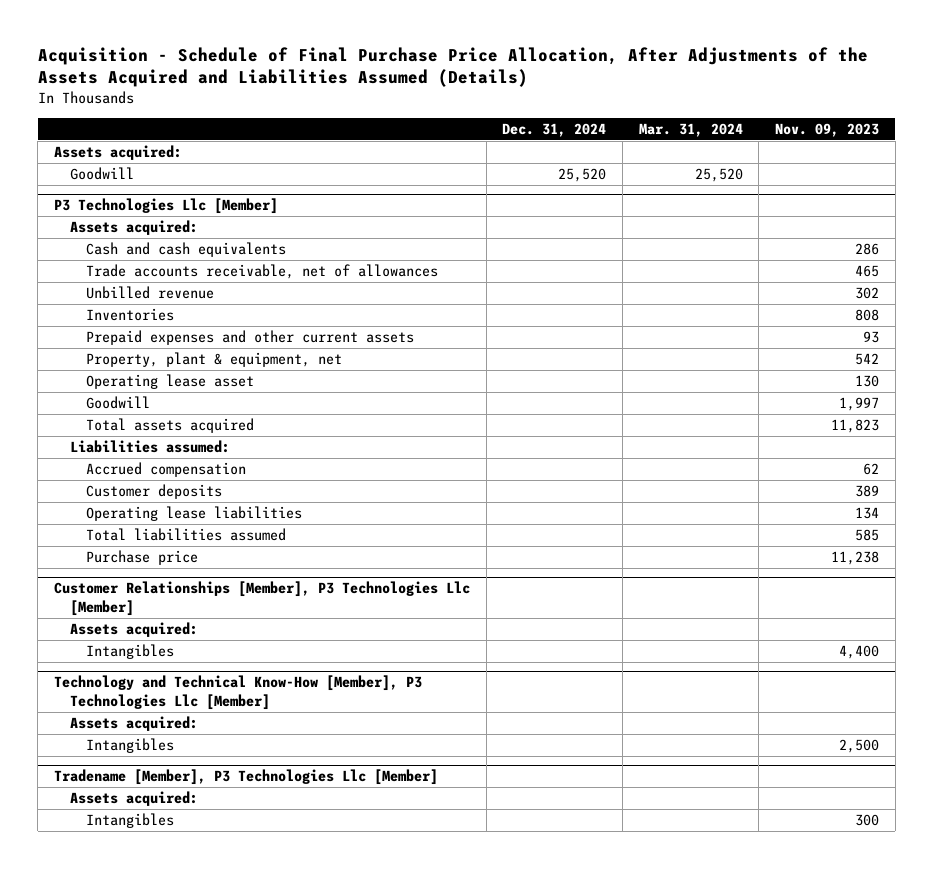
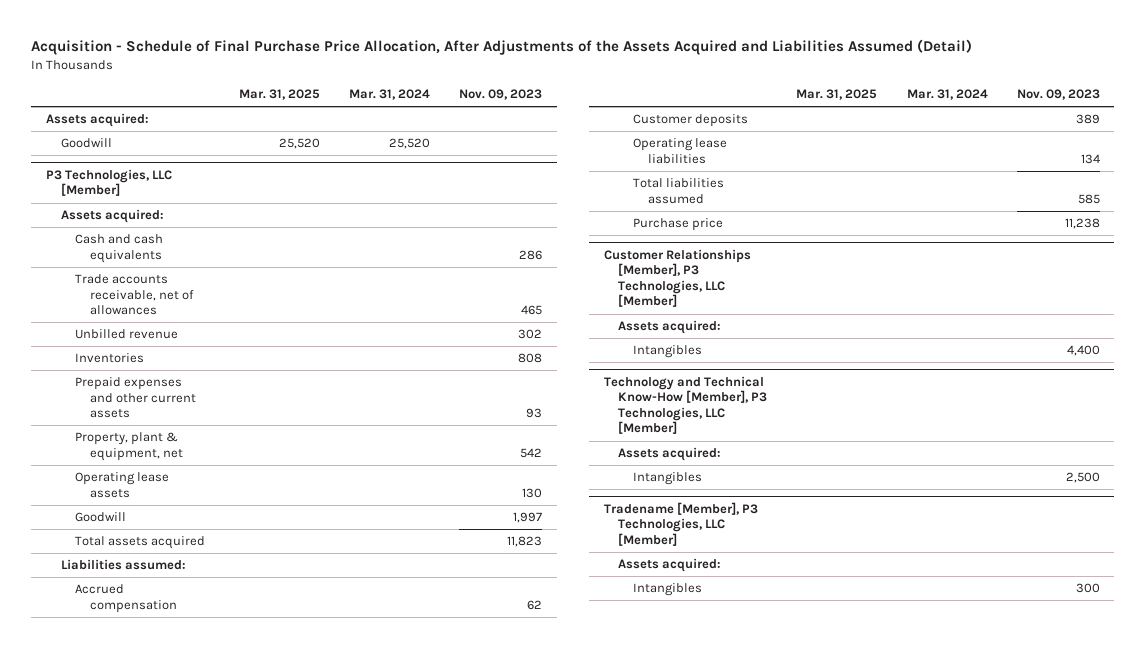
[37,46,868,88] Acquisition - Schedule of Final Purchase Price Allocation, After Adjustments of the Assets Acquired and Liabilities Assumed (Details) -> [31,39,973,56] Acquisition - Schedule of Final Purchase Price Allocation, After Adjustments of the Assets Acquired and Liabilities Assumed (Detail)
[502,122,607,137] Dec. 31, 2024 -> none
none -> [238,88,320,100] Mar. 31, 2025
[54,198,279,215] P3 Technologies Llc [Member] -> [46,169,173,197] P3 Technologies, LLC [Member]
[86,374,255,390] Operating lease asset -> [75,472,170,498] Operating lease assets
[54,581,471,616] Customer Relationships [Member], P3 Technologies Llc [Member] -> [603,249,751,308] Customer Relationships [Member], P3 Technologies, LLC [Member]
[54,675,423,710] Technology and Technical Know-How [Member], P3 Technologies Llc [Member] -> [603,376,768,435] Technology and Technical Know-How [Member], P3 Technologies, LLC [Member]
[54,769,439,786] Tradename [Member], P3 Technologies Llc [Member] -> [603,502,758,546] Tradename [Member], P3 Technologies, LLC [Member]

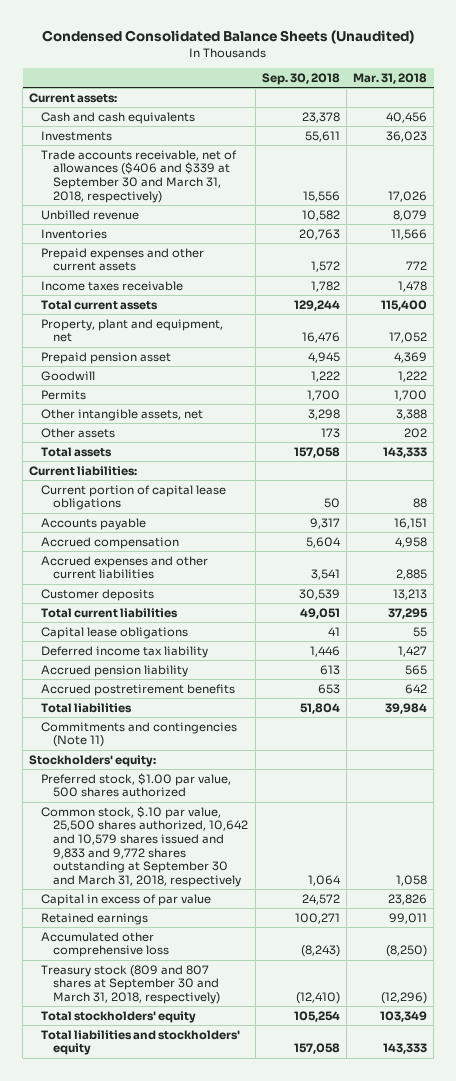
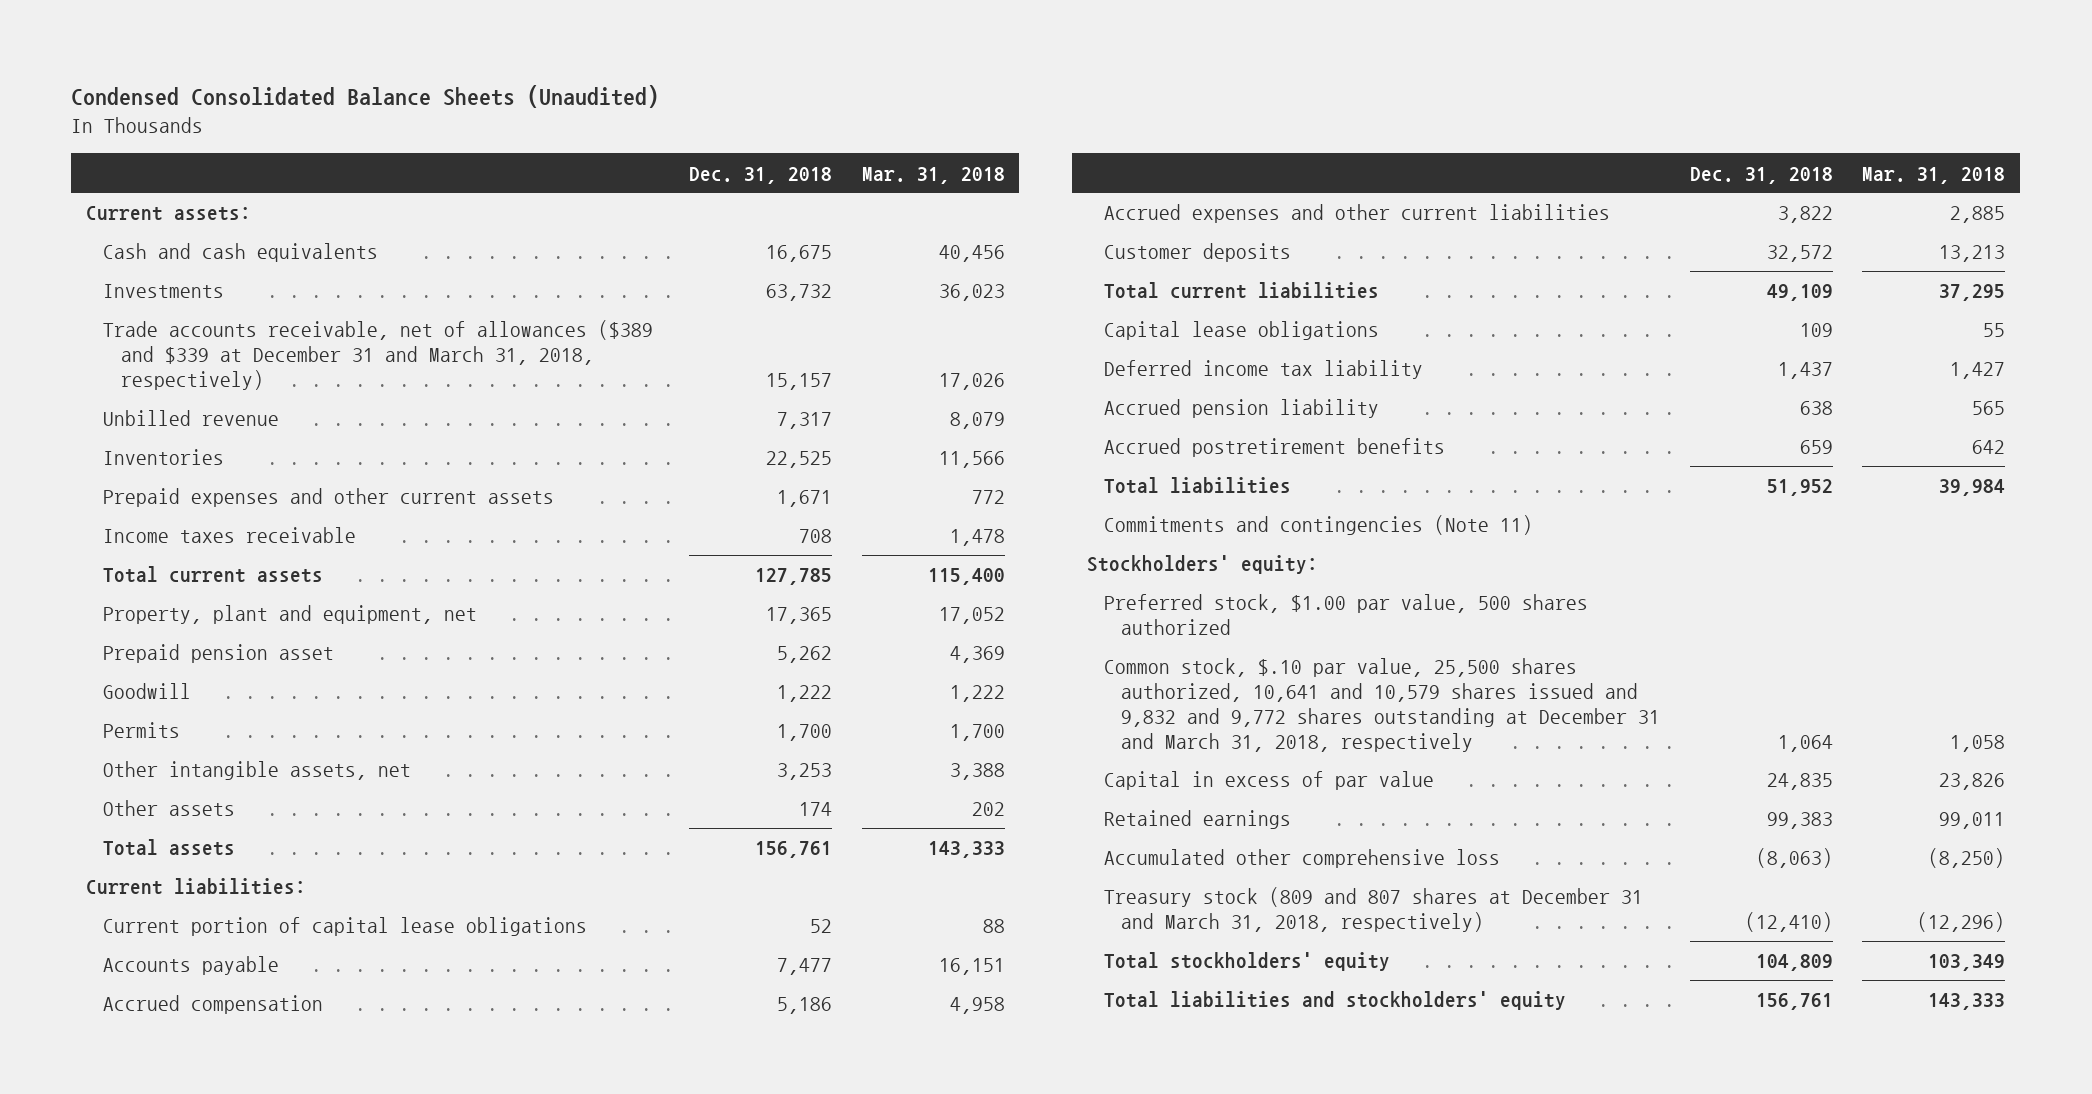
[261,73,340,86] Sep. 30, 2018 -> none
none -> [689,166,833,184] Dec. 31, 2018
[41,149,238,203] Trade accounts receivable, net of allowances ($406 and $339 at September 30 and March 31, 2018, respectively) -> [103,320,654,390] Trade accounts receivable, net of allowances ($389 and $339 at December 31 and March 31, 2018, respectively)
[41,805,249,887] Common stock, $.10 par value, 25,500 shares authorized, 10,642 and 10,579 shares issued and 9,833 and 9,772 shares outstanding at September 30 and March 31, 2018, respectively -> [1104,658,1661,752] Common stock, $.10 par value, 25,500 shares authorized, 10,641 and 10,579 shares issued and 9,832 and 9,772 shares outstanding at December 31 and March 31, 2018, respectively
[41,964,221,1004] Treasury stock (809 and 807 shares at September 30 and March 31, 2018, respectively) -> [1104,887,1644,932] Treasury stock (809 and 807 shares at December 31 and March 31, 2018, respectively)

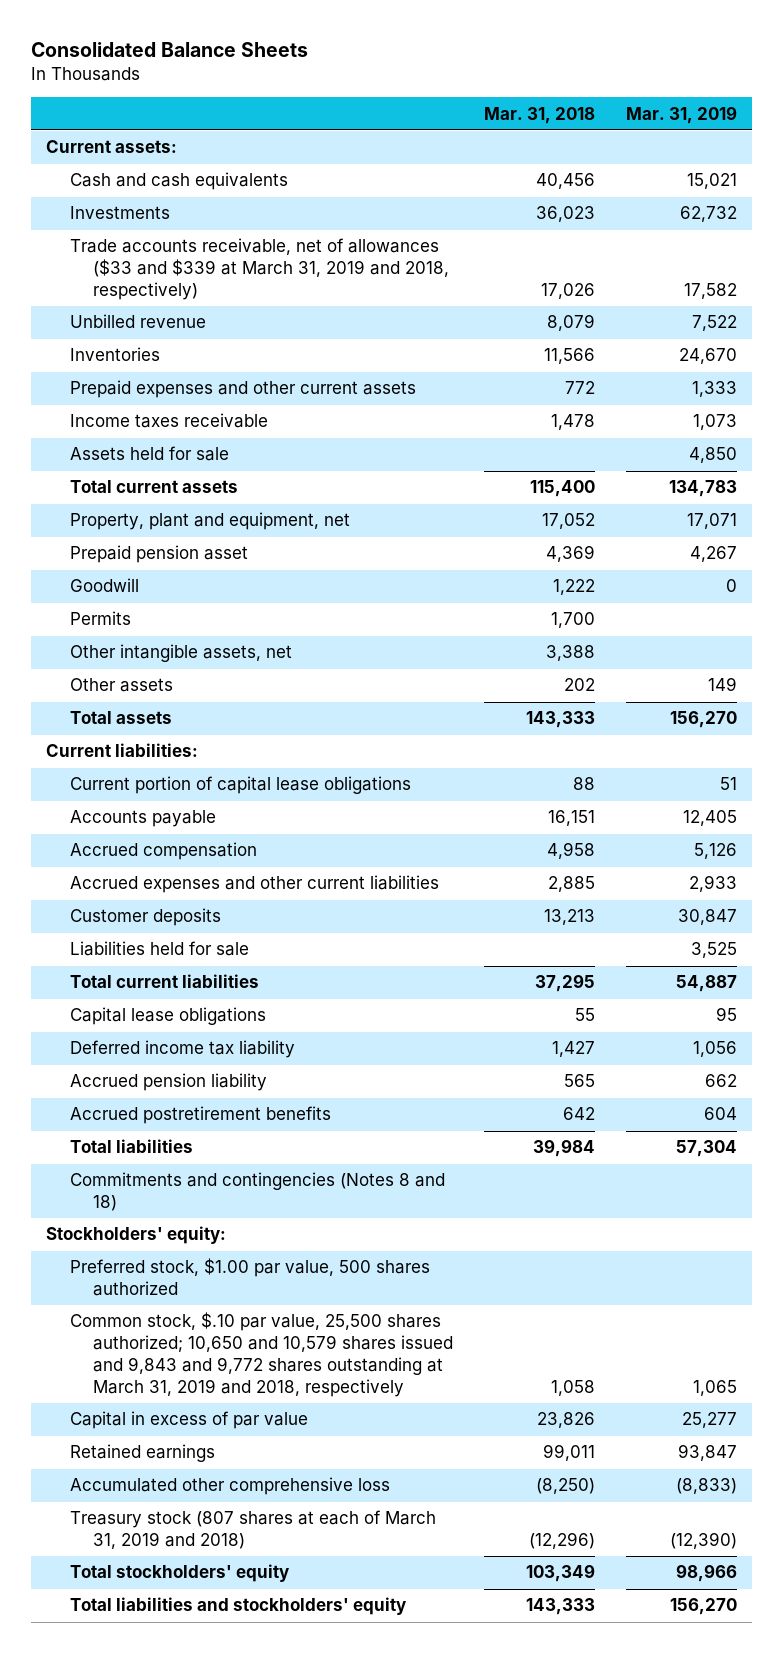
[71,84,660,108] Condensed Consolidated Balance Sheets (Unaudited) -> [31,42,309,58] Consolidated Balance Sheets
[689,166,833,184] Dec. 31, 2018 -> none
none -> [626,105,738,124] Mar. 31, 2019
[103,320,654,390] Trade accounts receivable, net of allowances ($389 and $339 at December 31 and March 31, 2018, respectively) -> [69,238,450,301] Trade accounts receivable, net of allowances ($33 and $339 at March 31, 2019 and 2018, respectively)
none -> [69,446,229,462] Assets held for sale
none -> [69,941,249,957] Liabilities held for sale
[1104,515,1534,536] Commitments and contingencies (Note 11) -> [69,1172,445,1212] Commitments and contingencies (Notes 8 and 18)
[1104,658,1661,752] Common stock, $.10 par value, 25,500 shares authorized, 10,641 and 10,579 shares issued and 9,832 and 9,772 shares outstanding at December 31 and March 31, 2018, respectively -> [69,1312,454,1397] Common stock, $.10 par value, 25,500 shares authorized; 10,650 and 10,579 shares issued and 9,843 and 9,772 shares outstanding at March 31, 2019 and 2018, respectively
[1104,887,1644,932] Treasury stock (809 and 807 shares at December 31 and March 31, 2018, respectively) -> [69,1510,436,1550] Treasury stock (807 shares at each of March 31, 2019 and 2018)

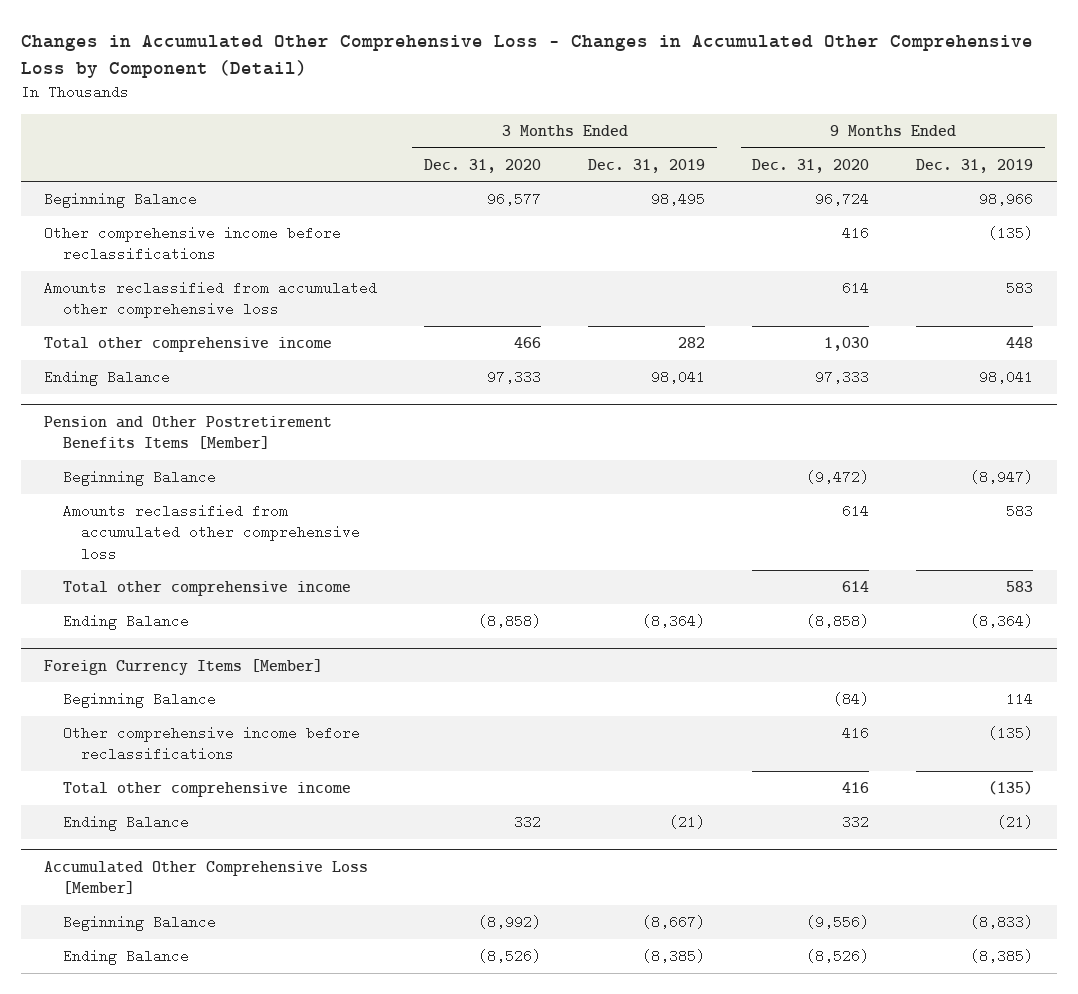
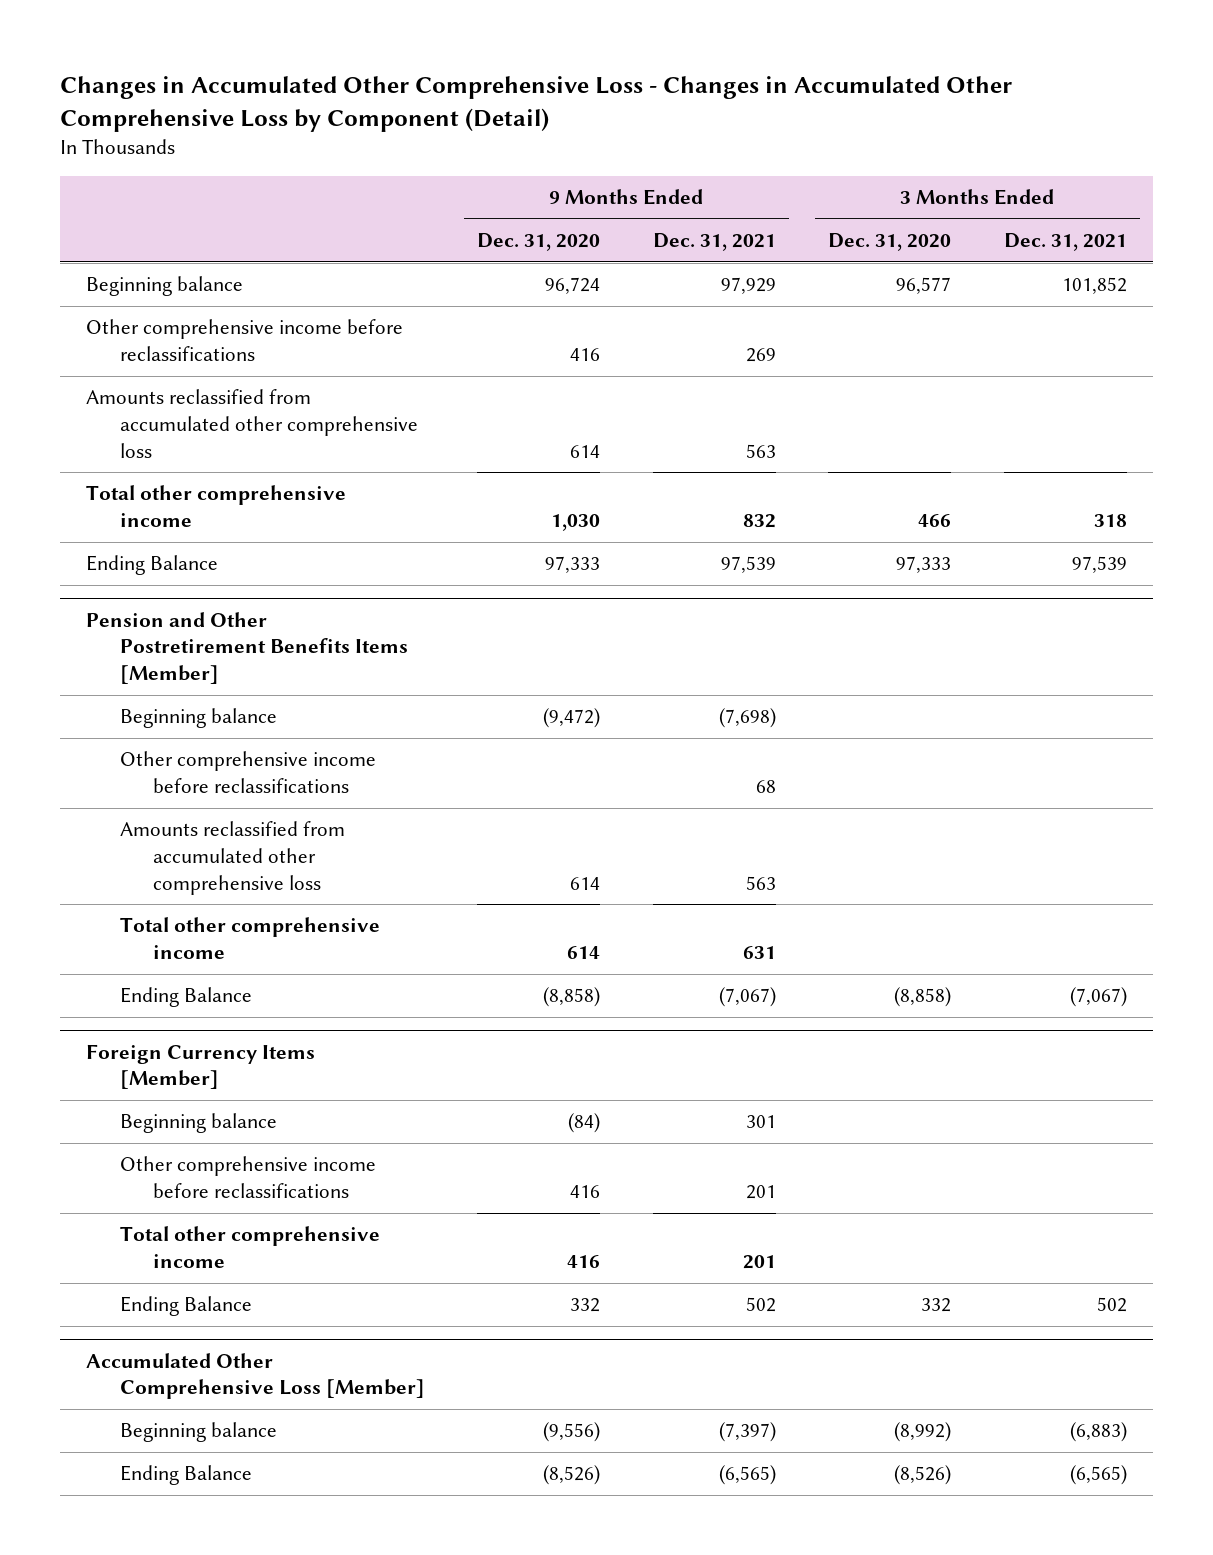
[588,158,706,173] Dec. 31, 2019 -> none
[916,158,1034,173] Dec. 31, 2019 -> none
none -> [652,233,776,252] Dec. 31, 2021
none -> [1003,233,1127,252] Dec. 31, 2021
[44,192,198,209] Beginning Balance -> [86,276,244,297] Beginning balance
[62,470,216,487] Beginning Balance -> [119,708,277,729] Beginning balance
none -> [119,751,376,794] Other comprehensive income before reclassifications
[62,692,216,709] Beginning Balance -> [119,1113,277,1134] Beginning balance
[62,915,216,932] Beginning Balance -> [119,1422,277,1443] Beginning balance

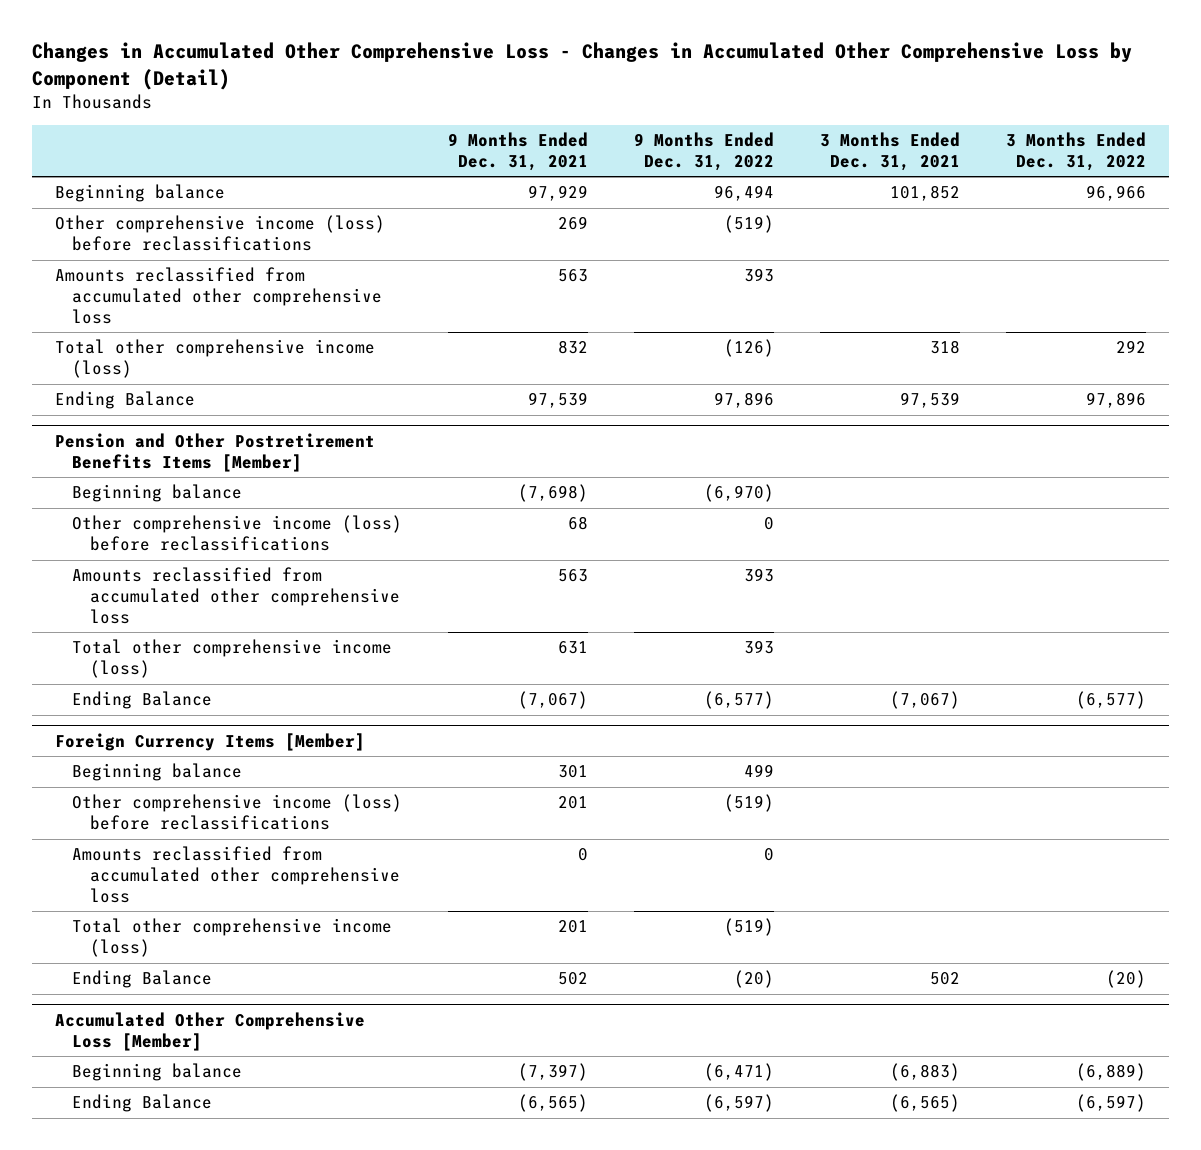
[477,233,601,252] Dec. 31, 2020 -> none
[828,233,952,252] Dec. 31, 2020 -> none
none -> [634,132,775,171] 9 Months Ended Dec. 31, 2022
none -> [1006,132,1147,171] 3 Months Ended Dec. 31, 2022
[86,319,404,362] Other comprehensive income before reclassifications -> [54,215,385,252] Other comprehensive income (loss) before reclassifications
[86,485,347,528] Total other comprehensive income -> [54,339,375,379] Total other comprehensive income (loss)
[119,751,376,794] Other comprehensive income before reclassifications -> [72,515,403,552] Other comprehensive income (loss) before reclassifications
[119,917,380,960] Total other comprehensive income -> [72,639,393,679] Total other comprehensive income (loss)
[119,1156,376,1199] Other comprehensive income before reclassifications -> [72,794,403,831] Other comprehensive income (loss) before reclassifications
none -> [72,846,400,903] Amounts reclassified from accumulated other comprehensive loss
[119,1226,380,1269] Total other comprehensive income -> [72,918,393,958] Total other comprehensive income (loss)

